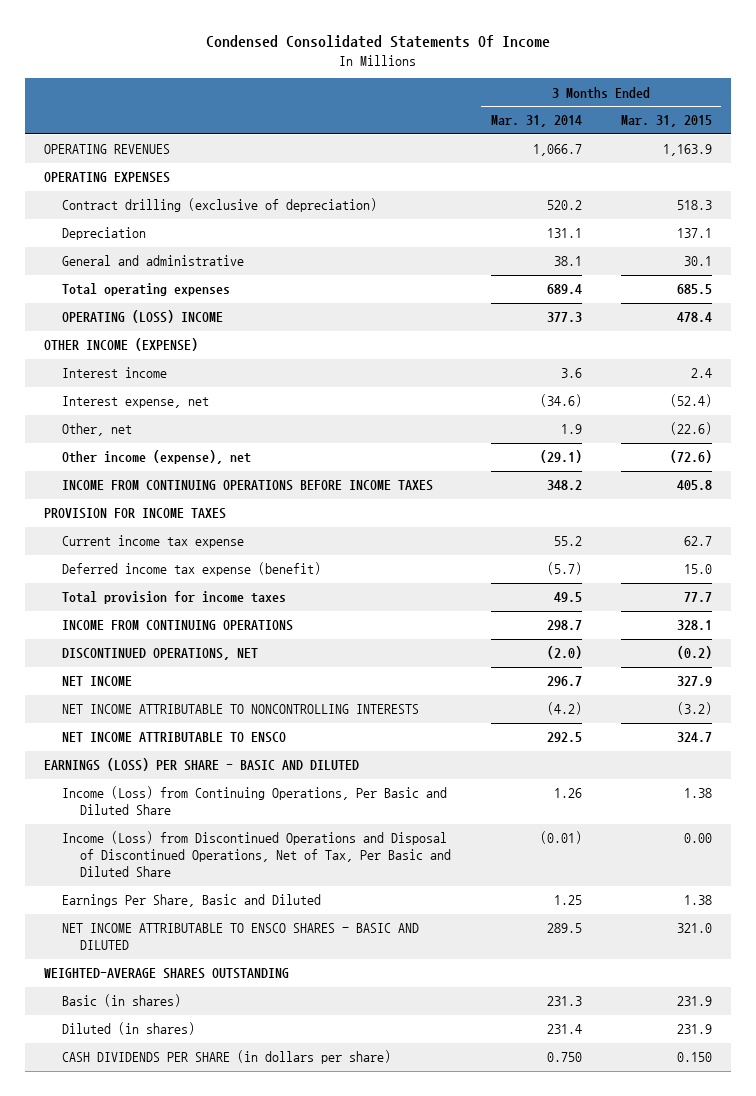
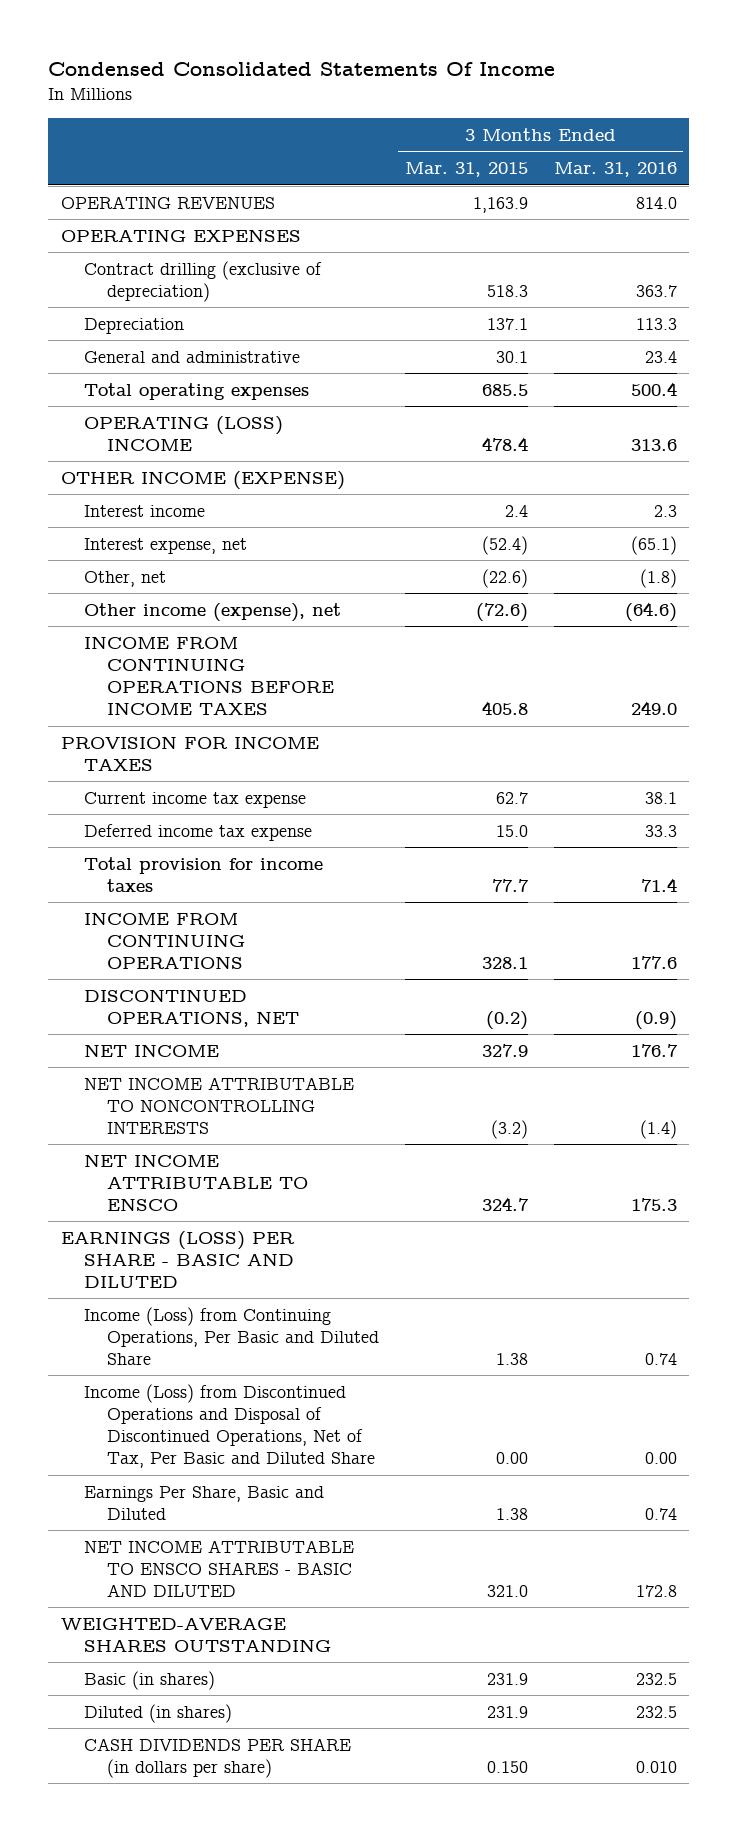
[490,115,582,128] Mar. 31, 2014 -> none
none -> [553,162,677,178] Mar. 31, 2016
[62,562,322,577] Deferred income tax expense (benefit) -> [83,823,312,841] Deferred income tax expense

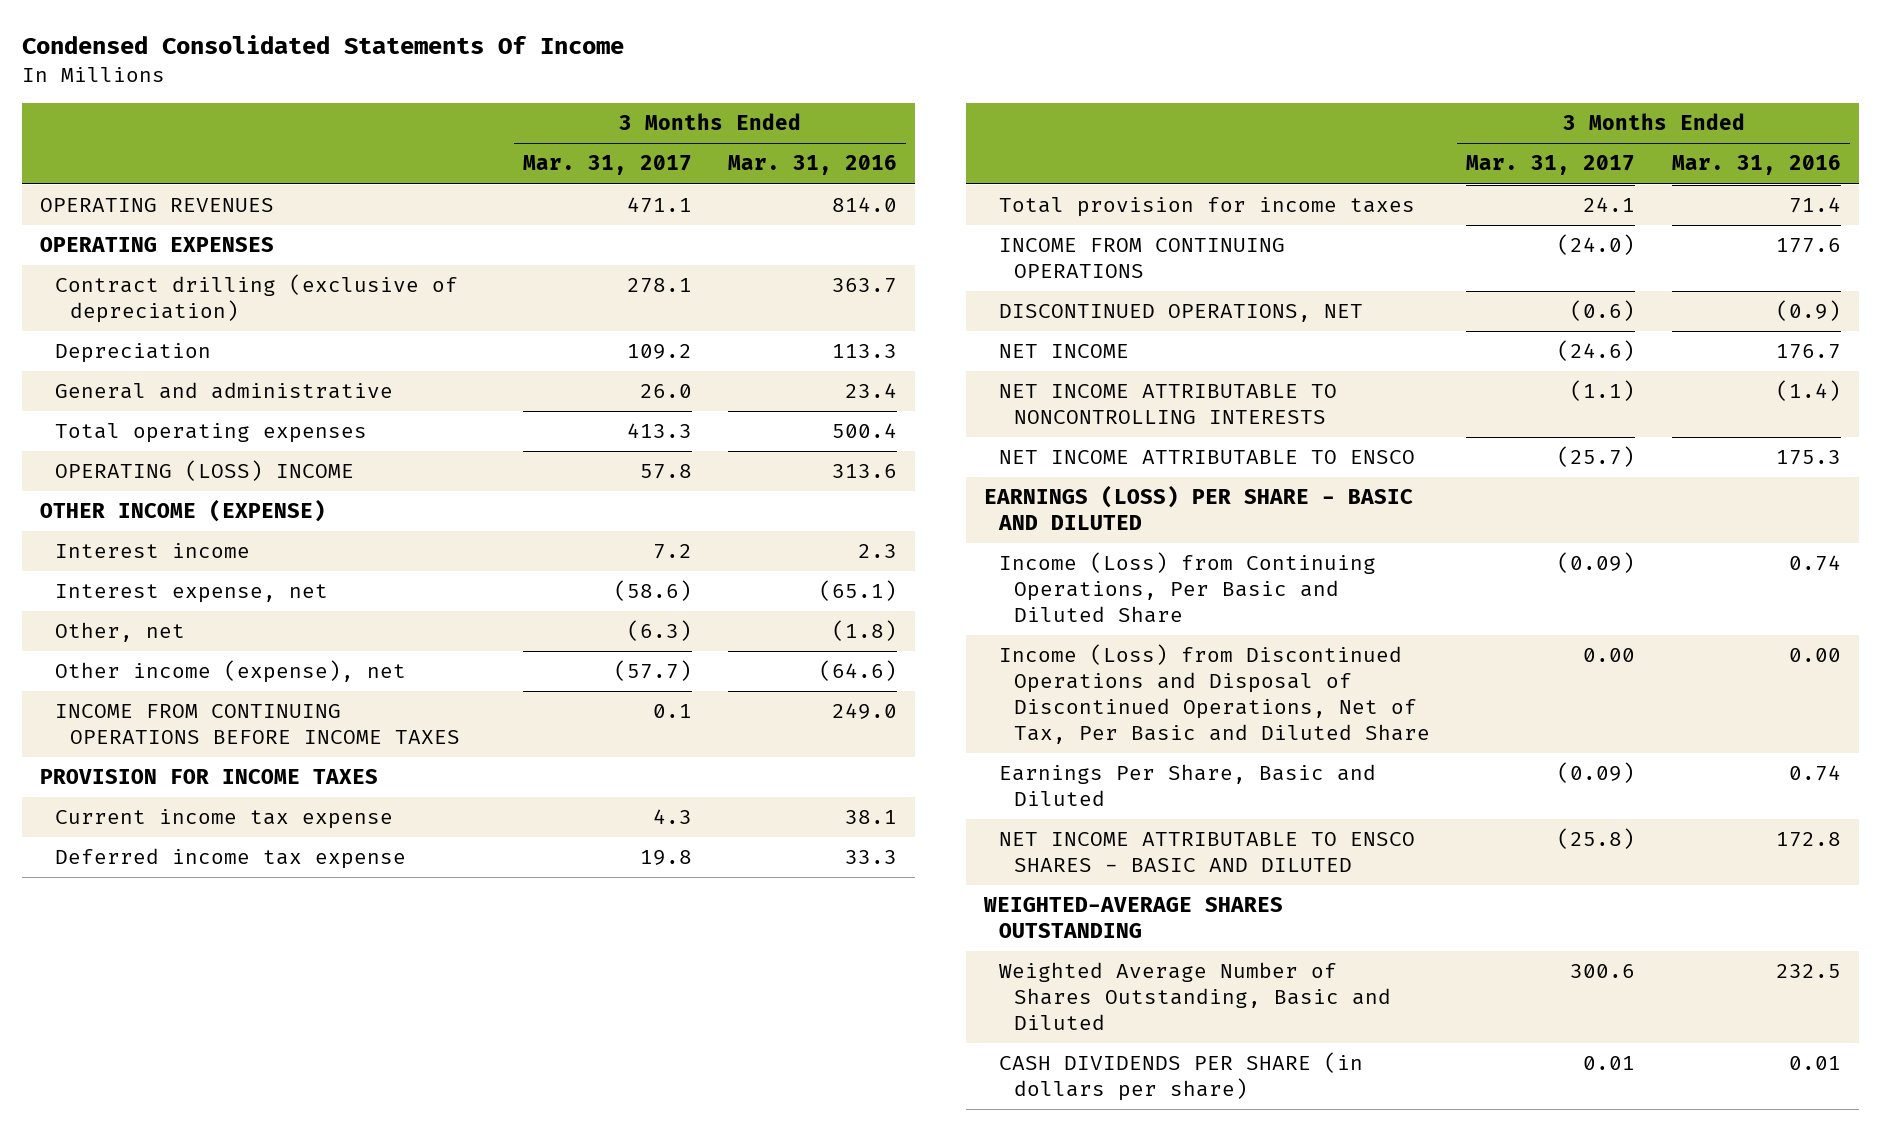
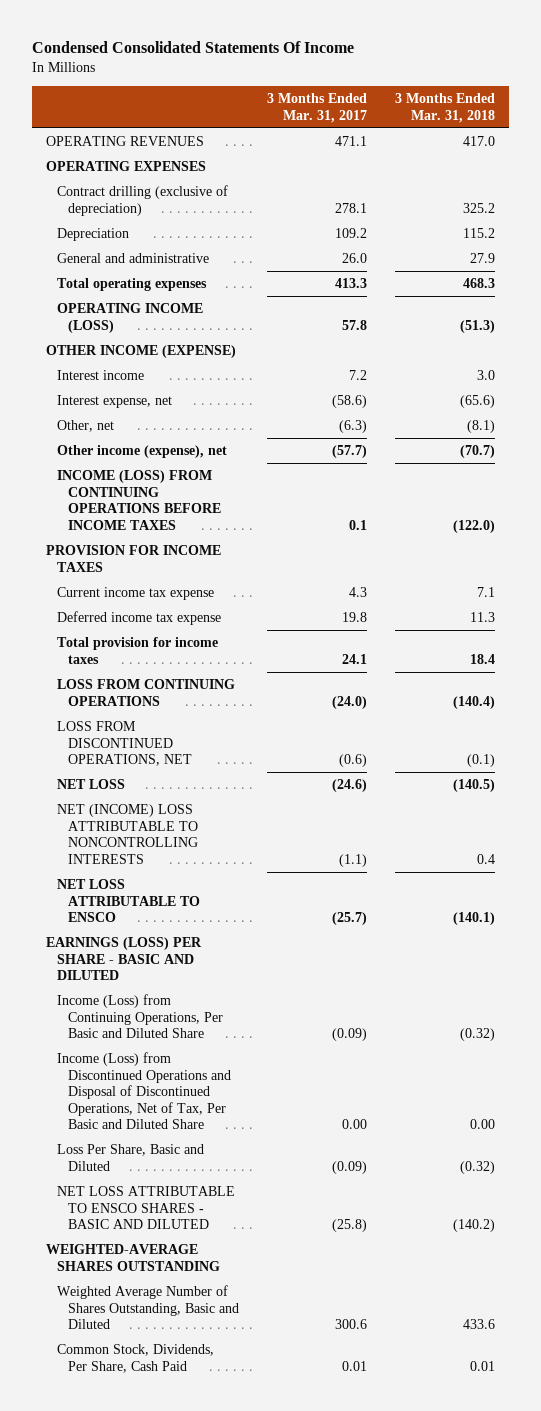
[727,155,897,176] Mar. 31, 2016 -> none
none -> [395,93,496,123] 3 Months Ended Mar. 31, 2018
[55,460,355,482] OPERATING (LOSS) INCOME -> [56,303,203,333] OPERATING INCOME (LOSS)
[55,704,461,745] INCOME FROM CONTINUING OPERATIONS BEFORE INCOME TAXES -> [56,470,221,530] INCOME (LOSS) FROM CONTINUING OPERATIONS BEFORE INCOME TAXES
[999,238,1286,279] INCOME FROM CONTINUING OPERATIONS -> [56,679,235,706] LOSS FROM CONTINUING OPERATIONS
[999,304,1364,323] DISCONTINUED OPERATIONS, NET -> [56,721,192,767] LOSS FROM DISCONTINUED OPERATIONS, NET
[999,344,1130,359] NET INCOME -> [56,779,125,790] NET LOSS
[999,384,1338,425] NET INCOME ATTRIBUTABLE TO NONCONTROLLING INTERESTS -> [56,804,198,864] NET (INCOME) LOSS ATTRIBUTABLE TO NONCONTROLLING INTERESTS
[999,450,1416,465] NET INCOME ATTRIBUTABLE TO ENSCO -> [56,879,200,923] NET LOSS ATTRIBUTABLE TO ENSCO
[999,764,1377,807] Earnings Per Share, Basic and Diluted -> [56,1144,204,1171] Loss Per Share, Basic and Diluted
[999,832,1416,873] NET INCOME ATTRIBUTABLE TO ENSCO SHARES - BASIC AND DILUTED -> [56,1186,235,1230] NET LOSS ATTRIBUTABLE TO ENSCO SHARES - BASIC AND DILUTED
[999,1052,1364,1102] CASH DIVIDENDS PER SHARE (in dollars per share) -> [56,1344,214,1373] Common Stock, Dividends, Per Share, Cash Paid

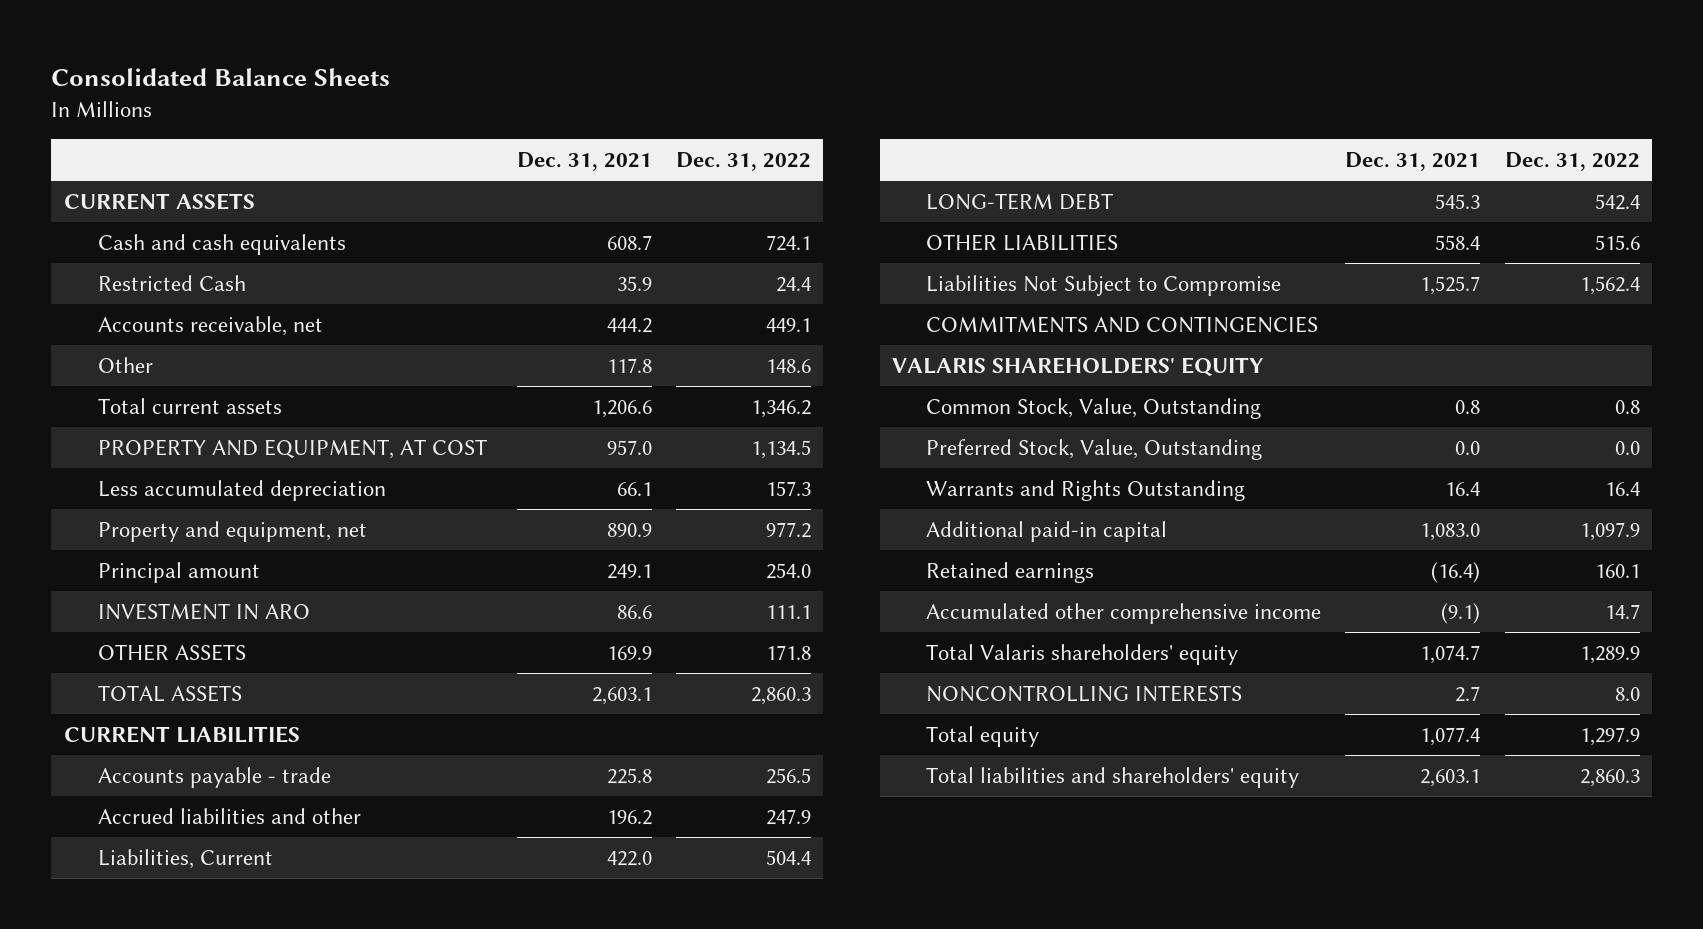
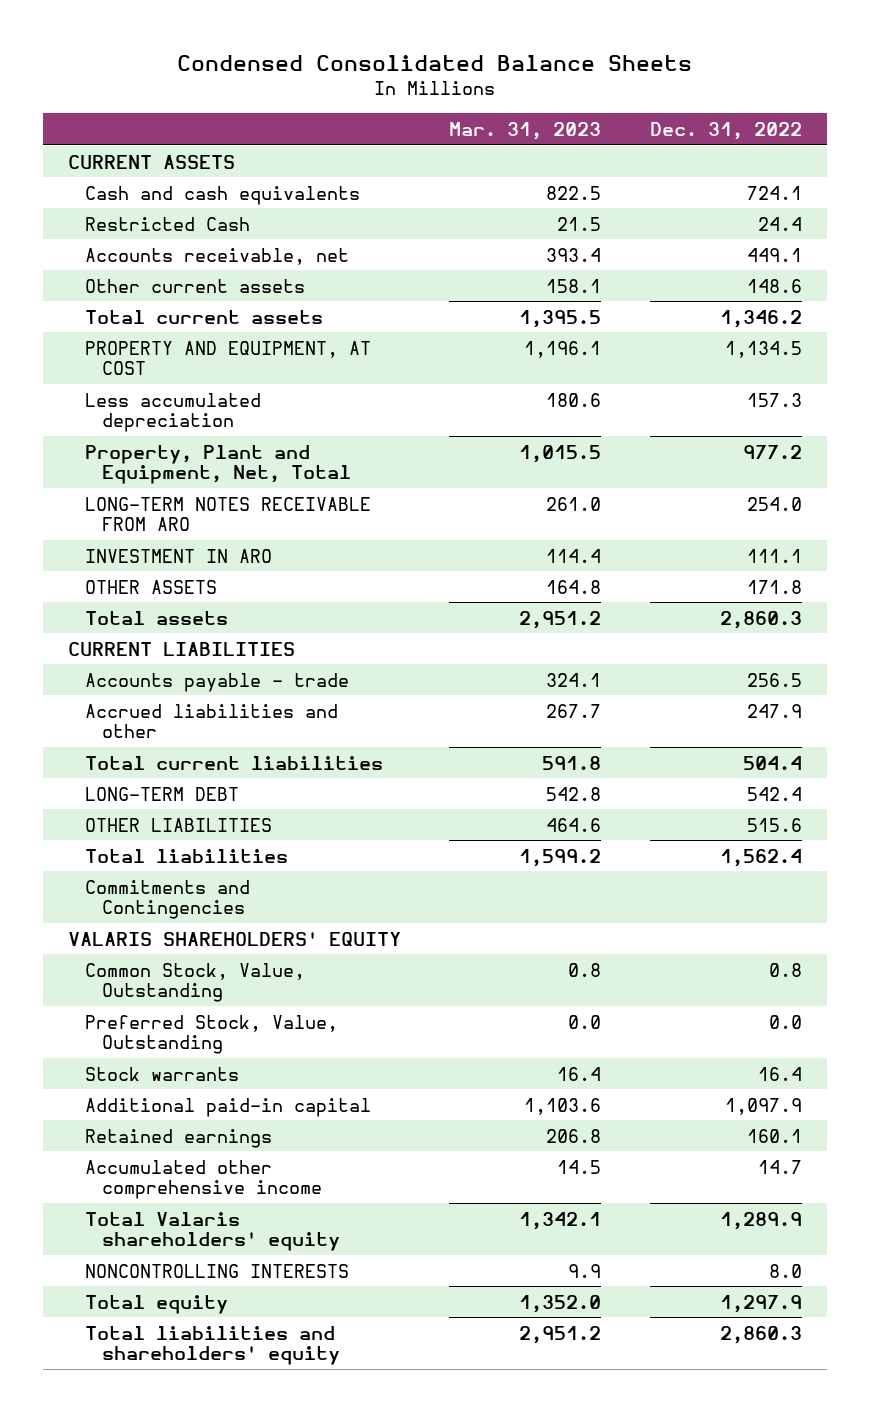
[51,68,391,87] Consolidated Balance Sheets -> [176,55,692,72] Condensed Consolidated Balance Sheets
[517,152,653,172] Dec. 31, 2021 -> none
none -> [449,121,602,140] Mar. 31, 2023
[97,356,153,373] Other -> [85,278,306,293] Other current assets
[97,520,367,542] Property and equipment, net -> [85,444,352,485] Property, Plant and Equipment, Net, Total
[97,561,260,583] Principal amount -> [85,496,372,532] LONG-TERM NOTES RECEIVABLE FROM ARO
[97,684,242,702] TOTAL ASSETS -> [85,610,229,625] Total assets
[97,848,273,869] Liabilities, Current -> [85,755,384,770] Total current liabilities
[926,274,1282,296] Liabilities Not Subject to Compromise -> [85,848,289,863] Total liabilities
[926,315,1319,333] COMMITMENTS AND CONTINGENCIES -> [85,879,251,920] Commitments and Contingencies
[926,479,1246,501] Warrants and Rights Outstanding -> [85,1066,240,1081] Stock warrants

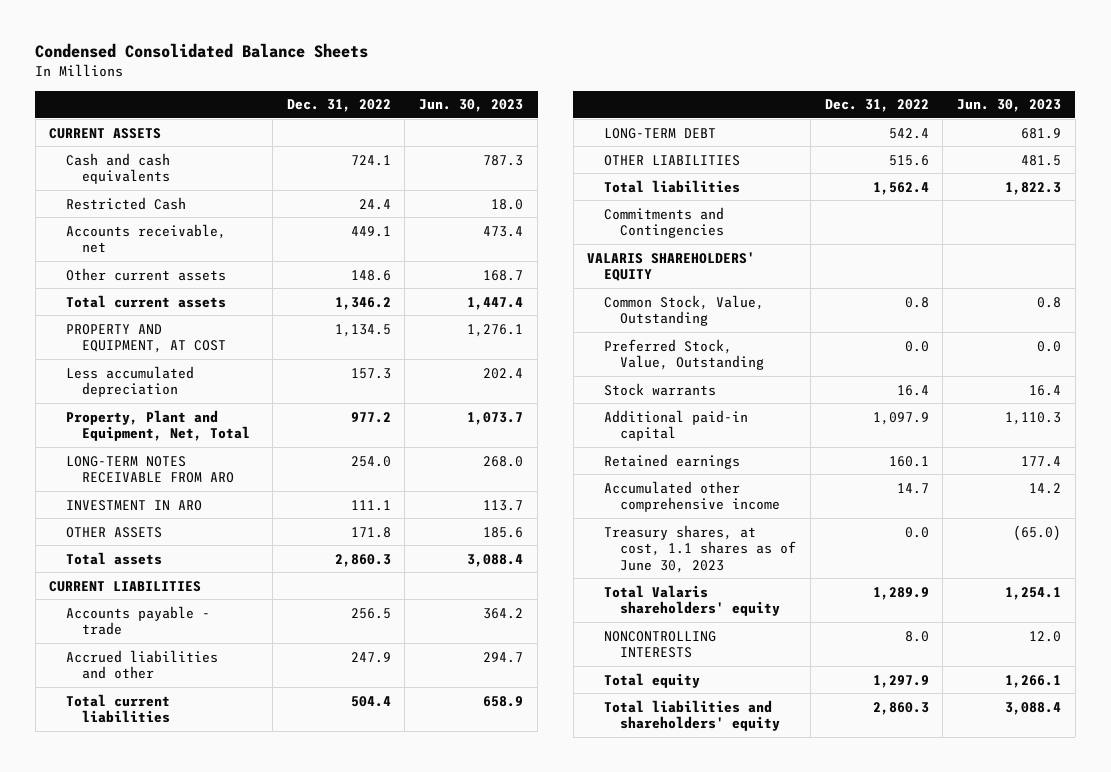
[449,121,602,140] Mar. 31, 2023 -> none
none -> [419,99,524,113] Jun. 30, 2023
none -> [603,524,796,573] Treasury shares, at cost, 1.1 shares as of June 30, 2023

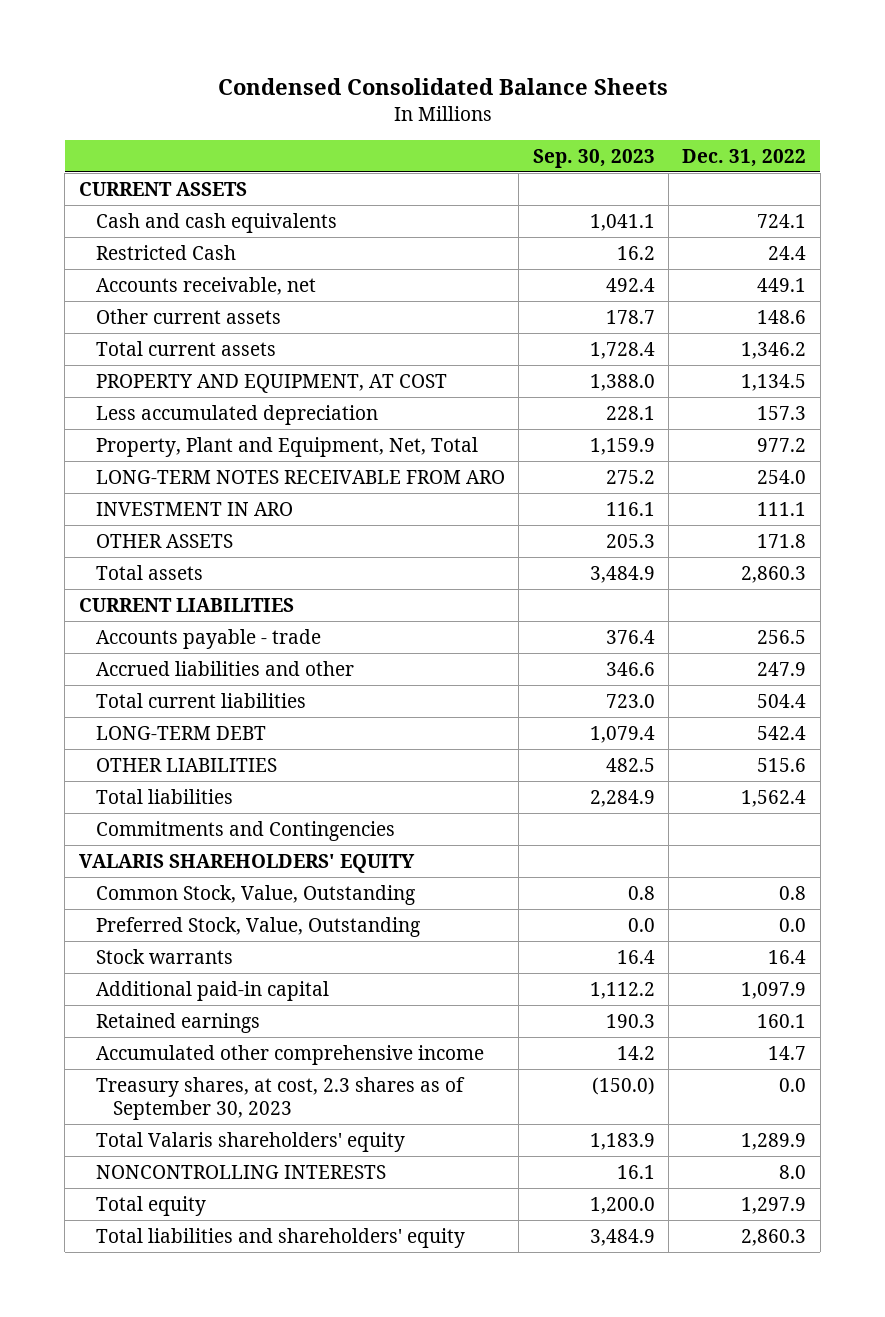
[419,99,524,113] Jun. 30, 2023 -> none
none -> [532,148,655,168] Sep. 30, 2023
[603,524,796,573] Treasury shares, at cost, 1.1 shares as of June 30, 2023 -> [96,1076,466,1120] Treasury shares, at cost, 2.3 shares as of September 30, 2023

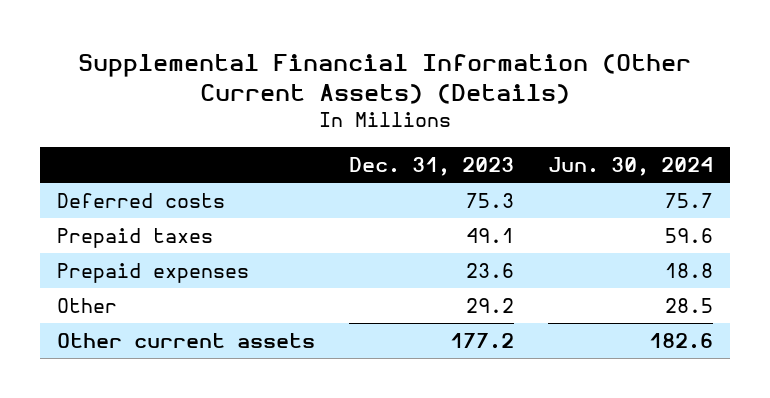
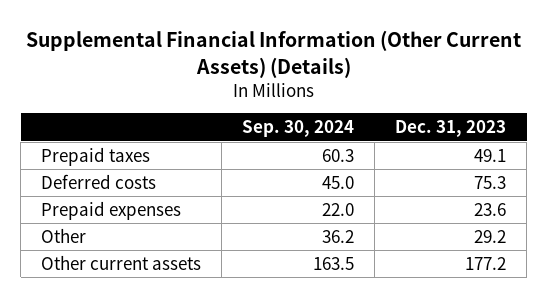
[547,156,713,176] Jun. 30, 2024 -> none
none -> [242,120,355,138] Sep. 30, 2024
[57,193,226,209] Deferred costs -> [41,173,157,189] Deferred costs

